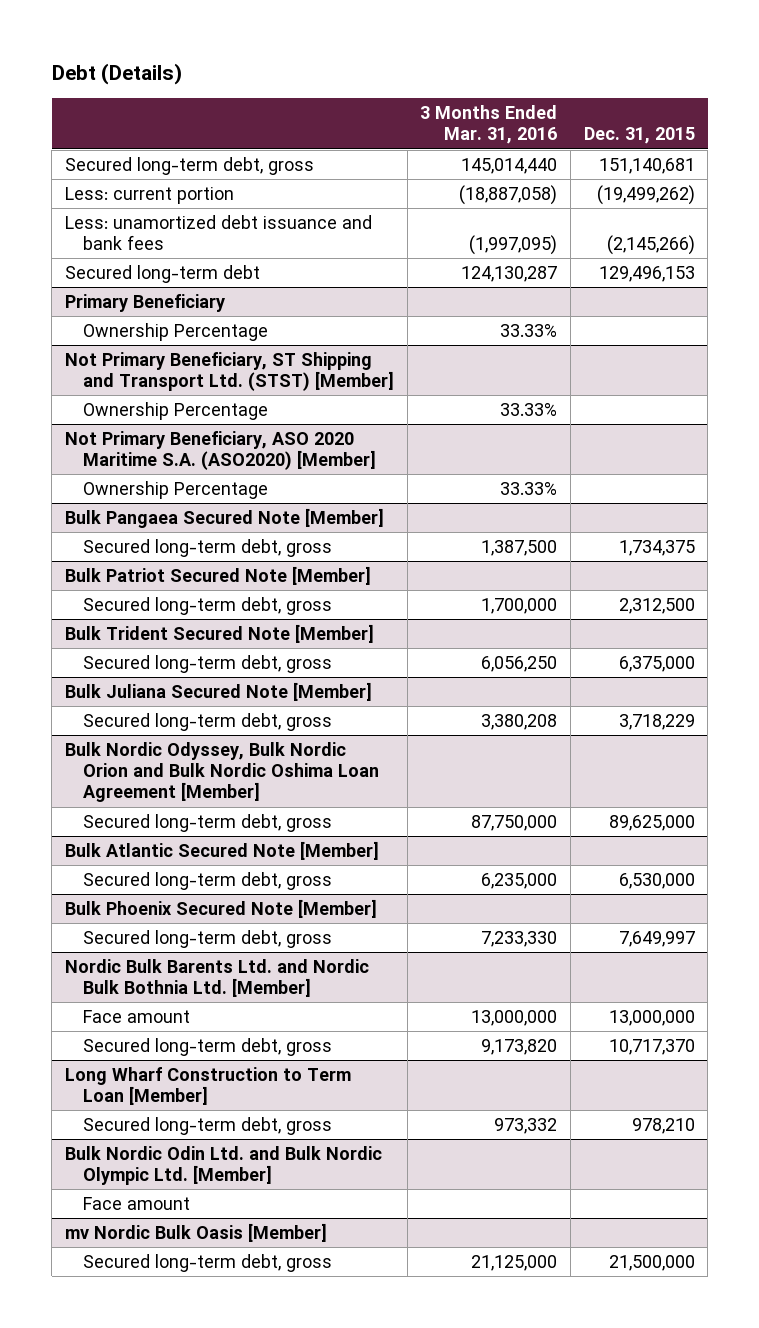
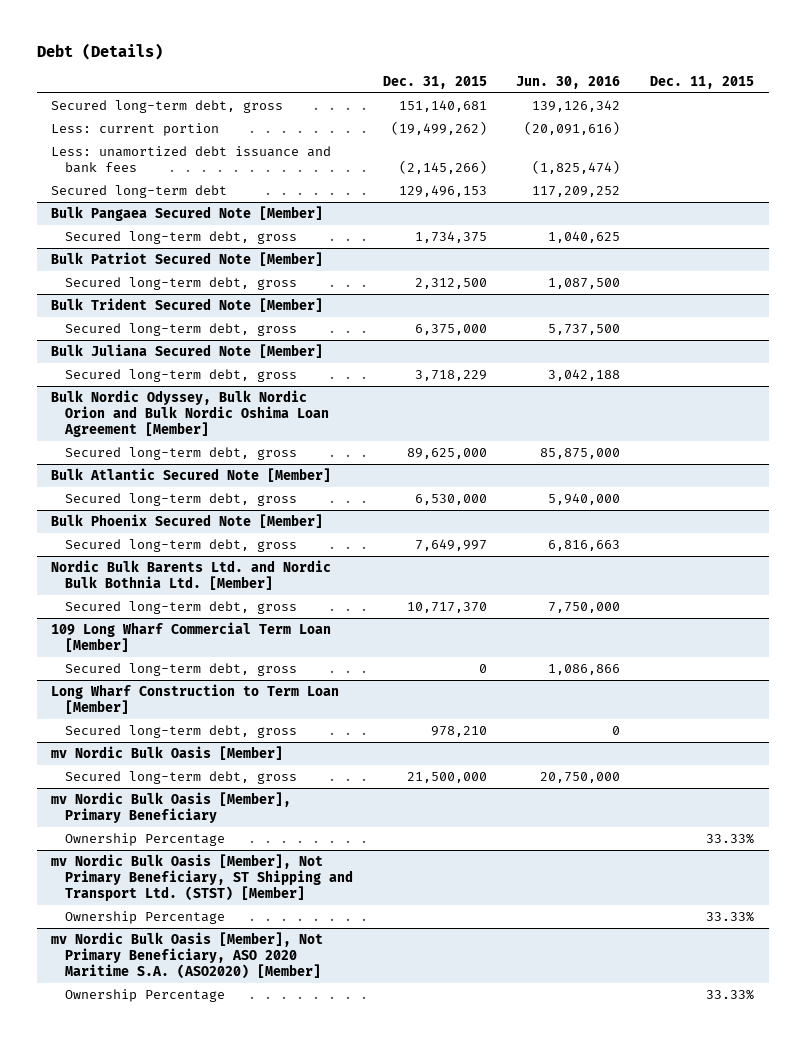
[420,105,558,145] 3 Months Ended Mar. 31, 2016 -> none
none -> [516,76,621,90] Jun. 30, 2016
none -> [650,76,755,90] Dec. 11, 2015
[64,294,225,313] Primary Beneficiary -> none
[83,323,269,342] Ownership Percentage -> none
[64,352,395,392] Not Primary Beneficiary, ST Shipping and Transport Ltd. (STST) [Member] -> none
[83,402,269,421] Ownership Percentage -> none
[64,431,377,471] Not Primary Beneficiary, ASO 2020 Maritime S.A. (ASO2020) [Member] -> none
[83,481,269,500] Ownership Percentage -> none
[83,1010,191,1024] Face amount -> none
none -> [51,621,332,653] 109 Long Wharf Commercial Term Loan [Member]
none -> [65,662,298,676] Secured long-term debt, gross
[64,1146,382,1186] Bulk Nordic Odin Ltd. and Bulk Nordic Olympic Ltd. [Member] -> none
[83,1197,191,1211] Face amount -> none
none -> [51,791,292,824] mv Nordic Bulk Oasis [Member], Primary Beneficiary
none -> [65,832,226,846] Ownership Percentage
none -> [51,853,354,902] mv Nordic Bulk Oasis [Member], Not Primary Beneficiary, ST Shipping and Transport Ltd. (STST) [Member]
none -> [65,910,226,924] Ownership Percentage
none -> [51,931,324,980] mv Nordic Bulk Oasis [Member], Not Primary Beneficiary, ASO 2020 Maritime S.A. (ASO2020) [Member]
none -> [65,988,226,1002] Ownership Percentage

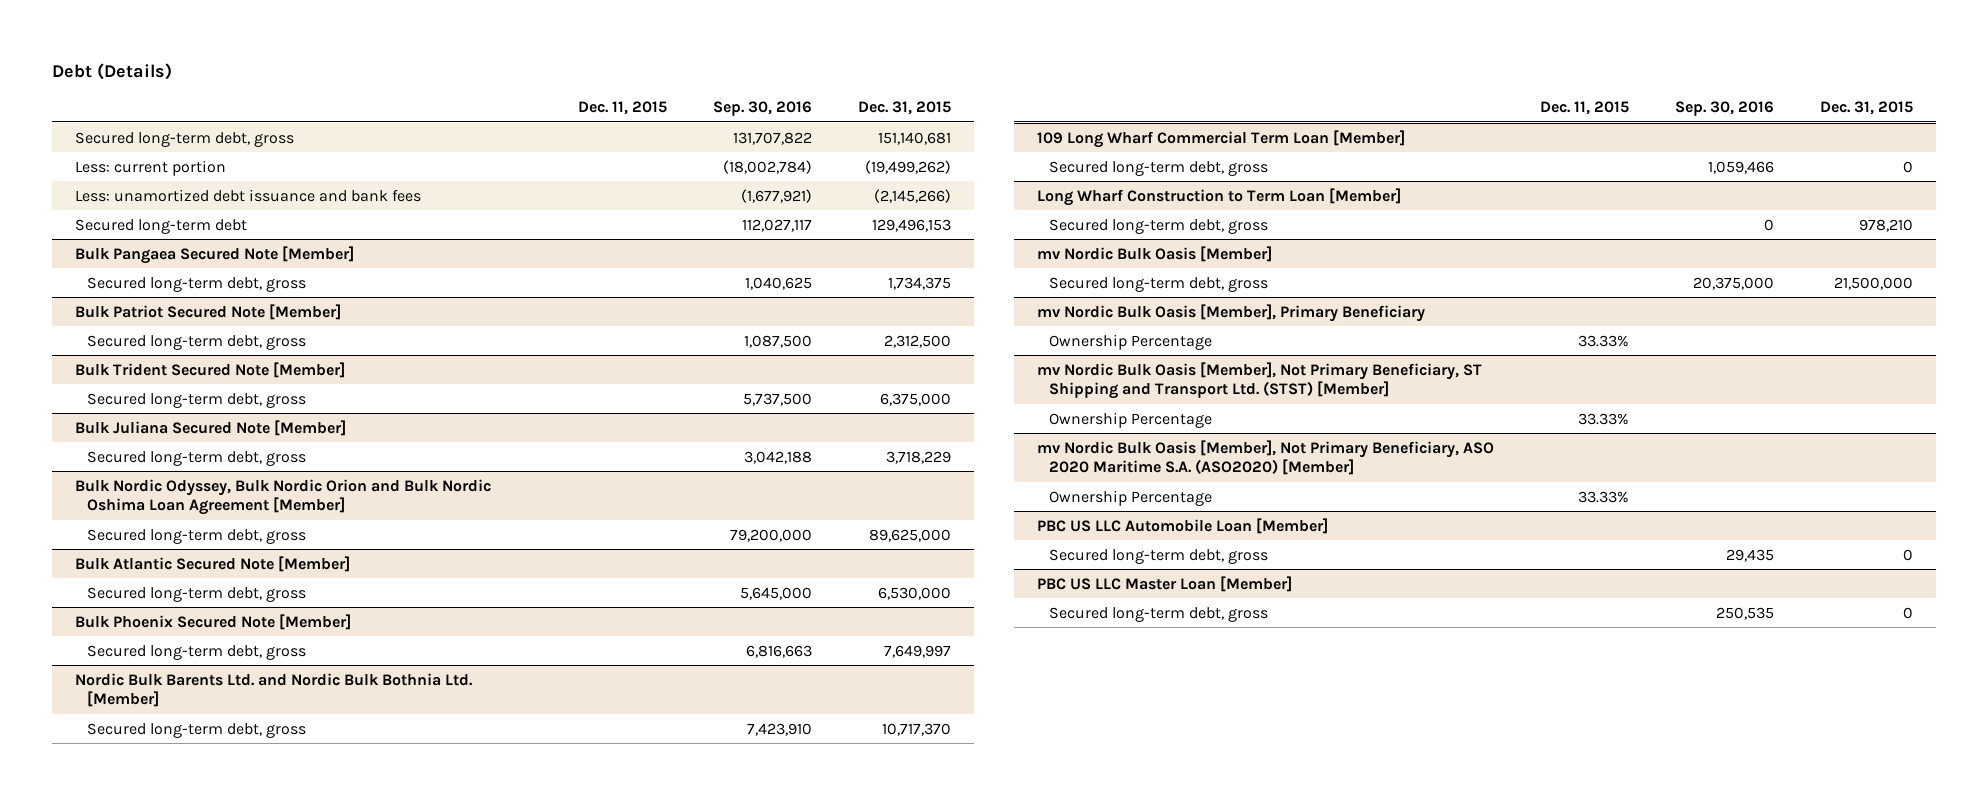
[516,76,621,90] Jun. 30, 2016 -> none
none -> [713,101,813,117] Sep. 30, 2016
none -> [1036,517,1328,534] PBC US LLC Automobile Loan [Member]
none -> [1048,548,1268,564] Secured long-term debt, gross
none -> [1036,575,1292,592] PBC US LLC Master Loan [Member]
none -> [1048,606,1268,622] Secured long-term debt, gross

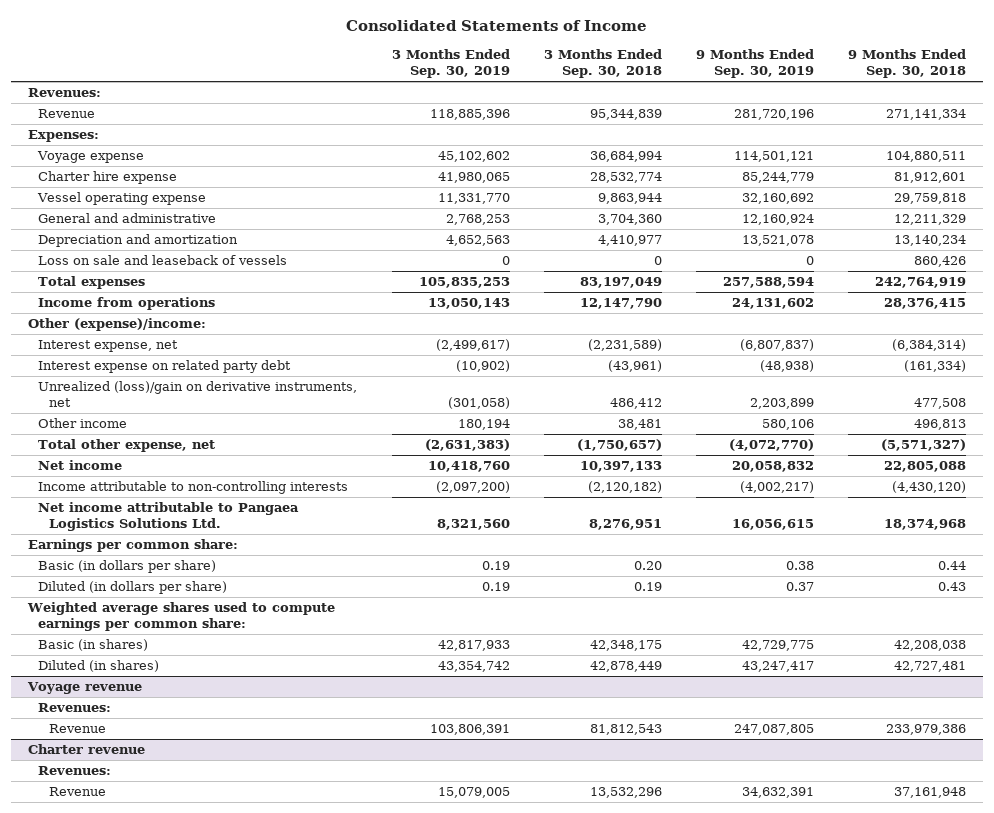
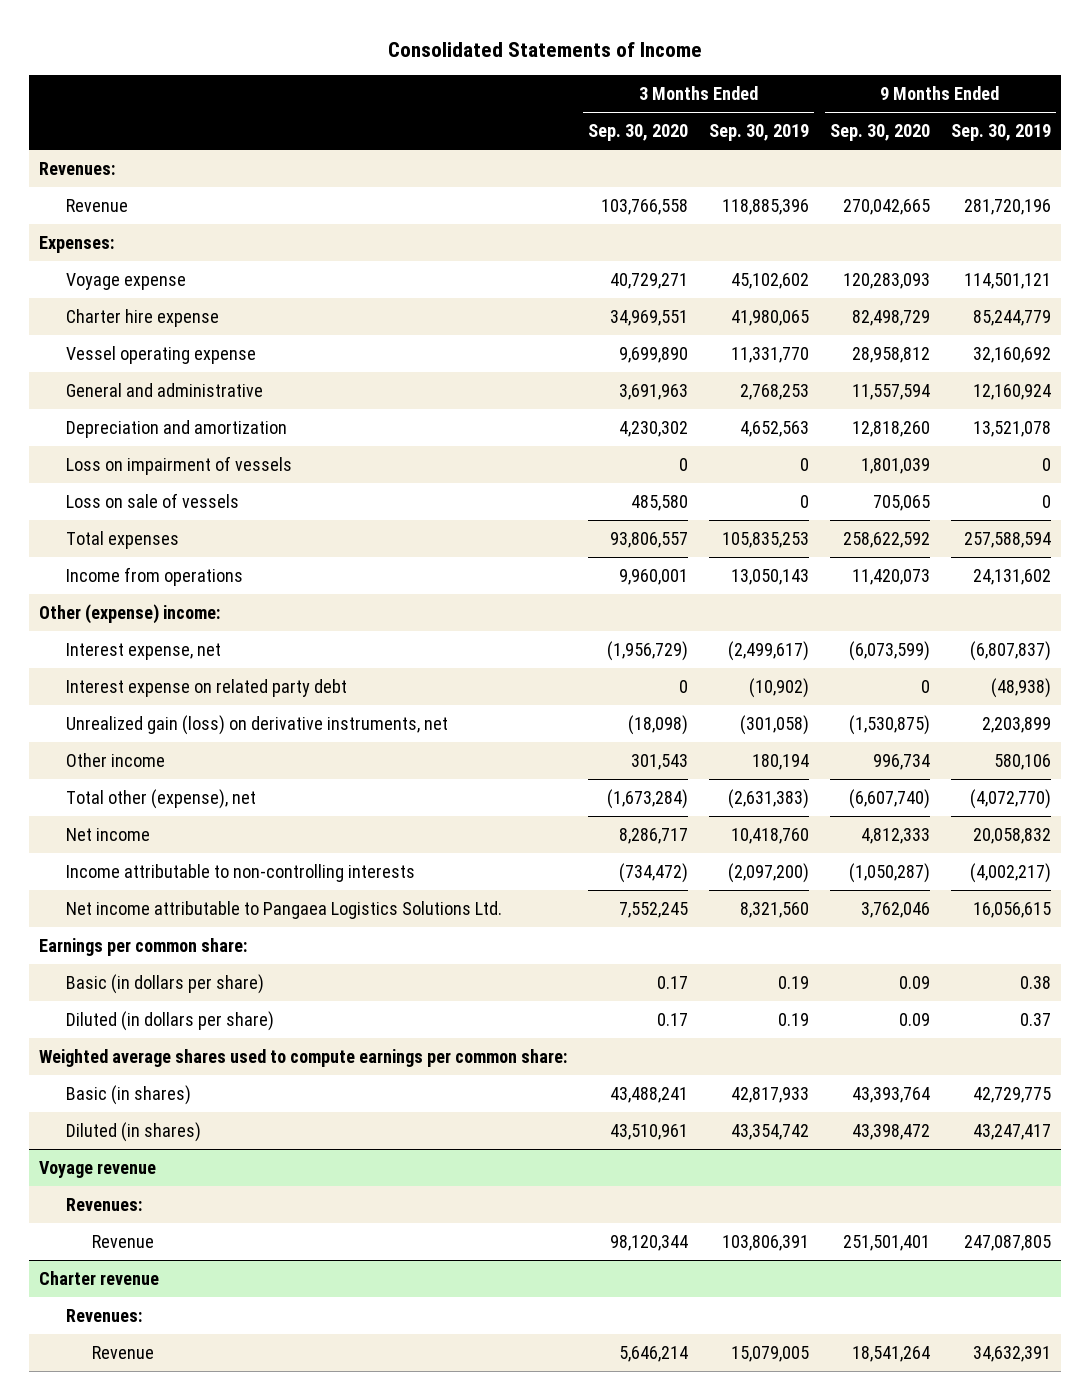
[543,49,662,79] 3 Months Ended Sep. 30, 2018 -> none
[848,49,967,79] 9 Months Ended Sep. 30, 2018 -> none
none -> [588,124,689,142] Sep. 30, 2020
none -> [830,124,931,142] Sep. 30, 2020
none -> [65,455,292,475] Loss on impairment of vessels
[38,255,288,266] Loss on sale and leaseback of vessels -> [65,492,239,508] Loss on sale of vessels
[27,318,206,332] Other (expense)/income: -> [39,603,221,624] Other (expense) income:
[38,381,358,408] Unrealized (loss)/gain on derivative instruments, net -> [65,714,448,735] Unrealized gain (loss) on derivative instruments, net
[38,439,216,453] Total other expense, net -> [65,788,256,809] Total other (expense), net

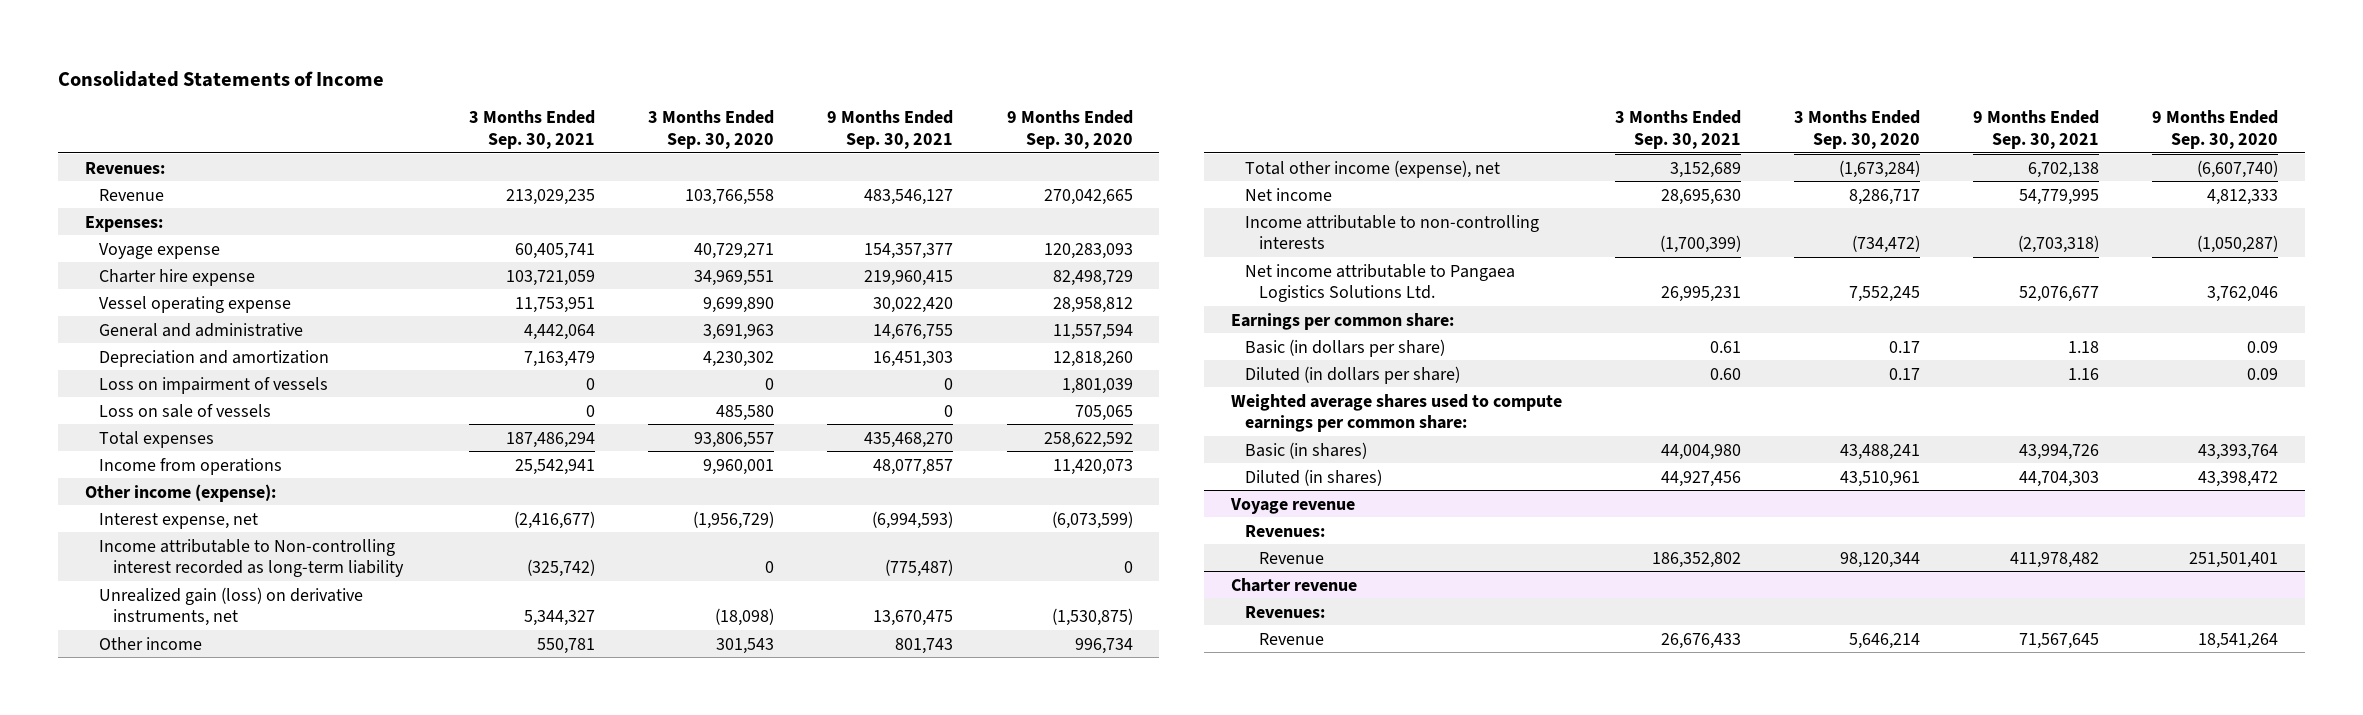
[709,124,810,142] Sep. 30, 2019 -> none
[950,124,1051,142] Sep. 30, 2019 -> none
none -> [468,110,595,150] 3 Months Ended Sep. 30, 2021
none -> [827,110,954,150] 9 Months Ended Sep. 30, 2021
[39,603,221,624] Other (expense) income: -> [84,483,276,502] Other income (expense):
[65,678,347,697] Interest expense on related party debt -> [98,538,405,578] Income attributable to Non-controlling interest recorded as long-term liability
[65,788,256,809] Total other (expense), net -> [1244,159,1500,178] Total other income (expense), net

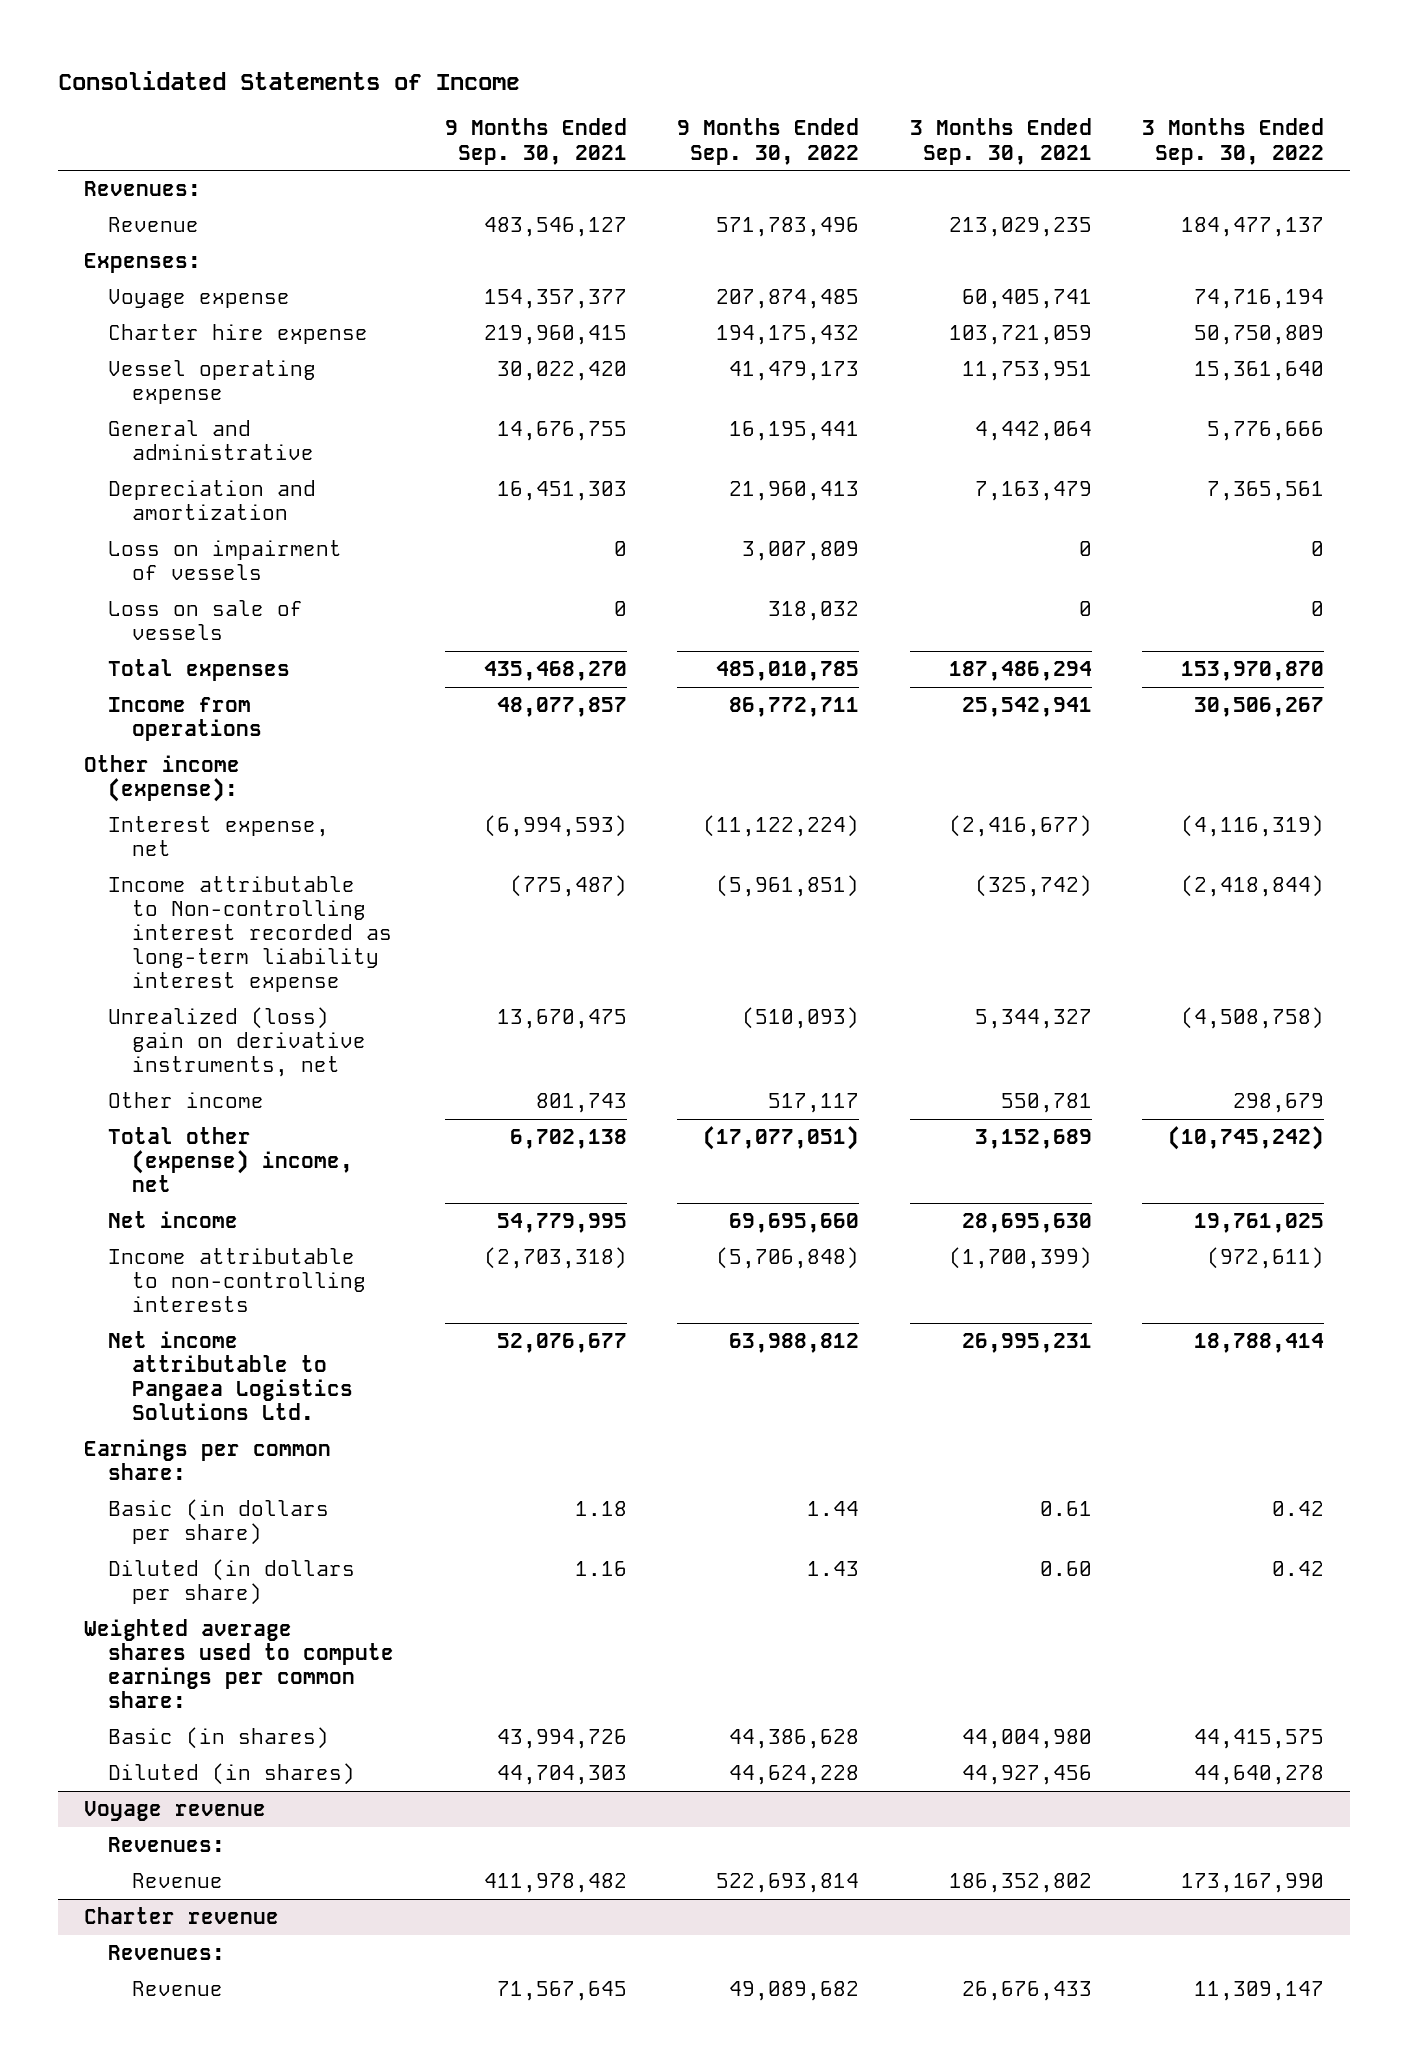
[648,110,775,150] 3 Months Ended Sep. 30, 2020 -> none
[1006,110,1133,150] 9 Months Ended Sep. 30, 2020 -> none
none -> [677,118,860,165] 9 Months Ended Sep. 30, 2022
none -> [1142,118,1325,165] 3 Months Ended Sep. 30, 2022
[98,538,405,578] Income attributable to Non-controlling interest recorded as long-term liability -> [107,875,393,993] Income attributable to Non-controlling interest recorded as long-term liability interest expense
[98,586,363,627] Unrealized gain (loss) on derivative instruments, net -> [107,1006,367,1078] Unrealized (loss) gain on derivative instruments, net
[1244,159,1500,178] Total other income (expense), net -> [107,1126,354,1193] Total other (expense) income, net

